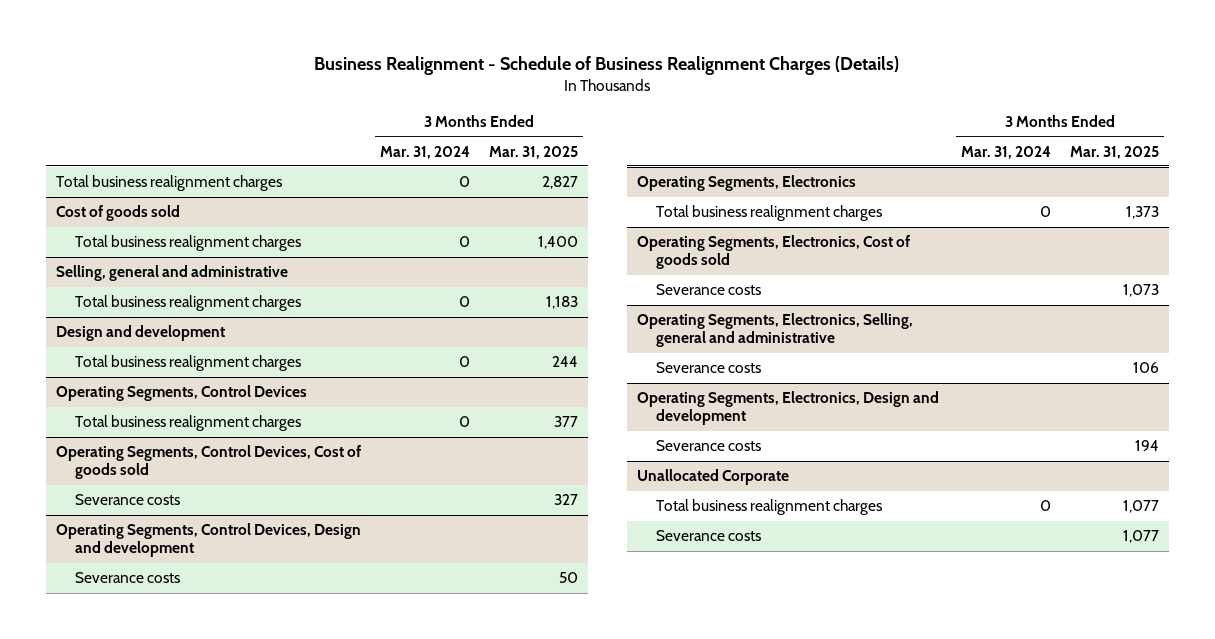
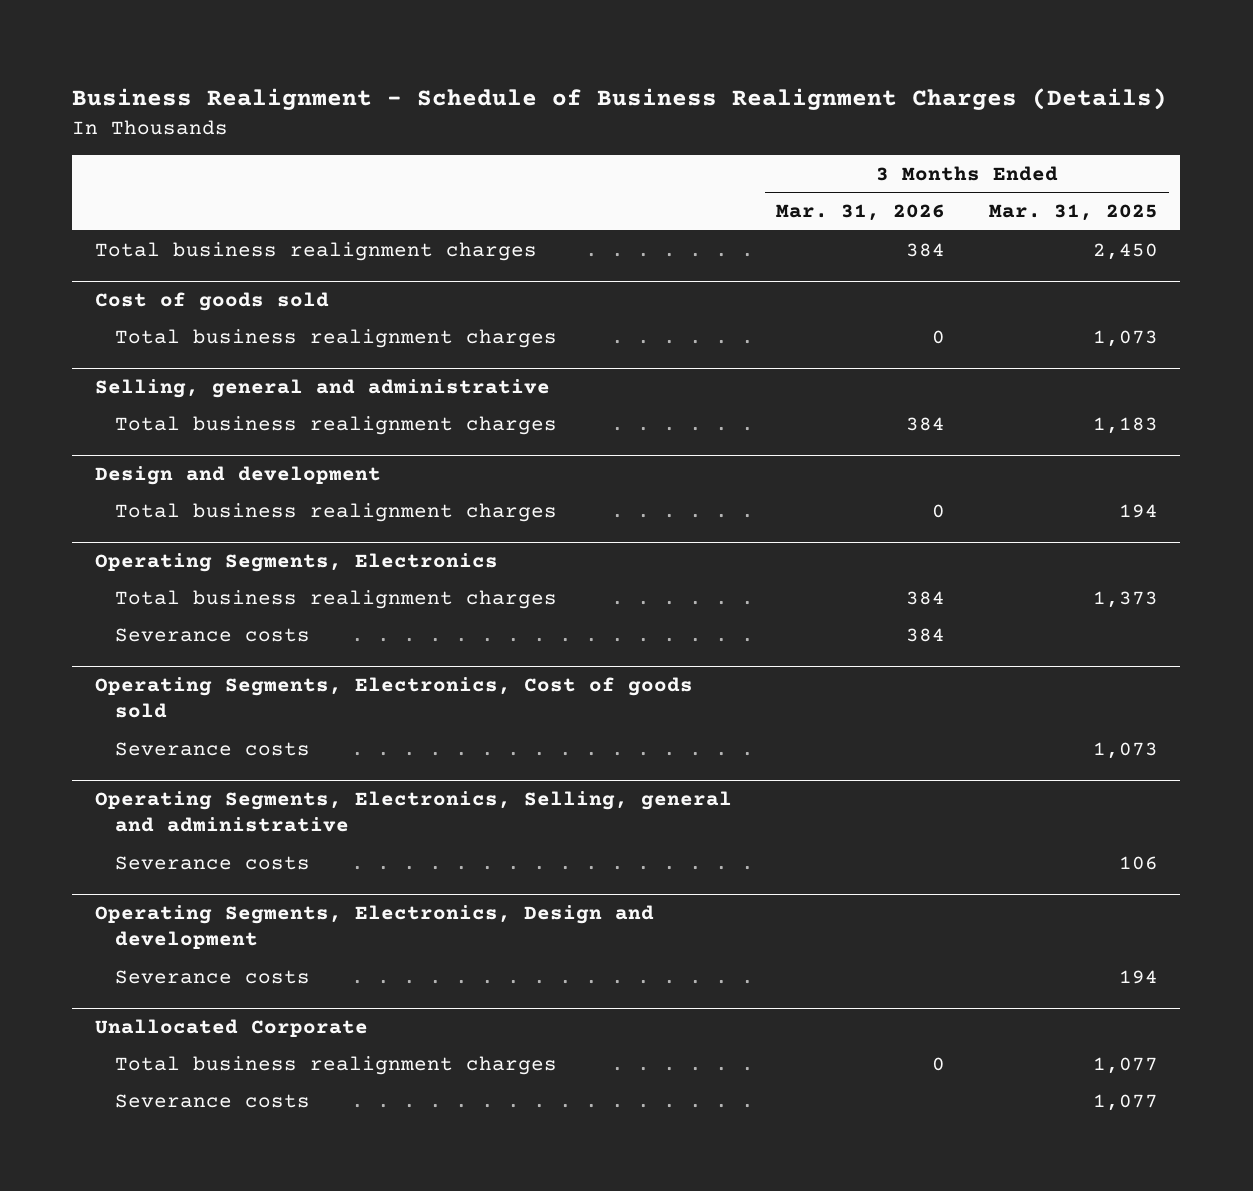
[379,145,470,159] Mar. 31, 2024 -> none
none -> [775,204,945,222] Mar. 31, 2026
[542,176,579,190] 2,827 -> [1092,242,1158,260] 2,450
[538,236,579,250] 1,400 -> [1092,329,1158,347] 1,073
[55,385,307,402] Operating Segments, Control Devices -> none
[74,415,301,432] Total business realignment charges -> none
[55,445,361,480] Operating Segments, Control Devices, Cost of goods sold -> none
[74,494,180,506] Severance costs -> none
[55,523,361,558] Operating Segments, Control Devices, Design and development -> none
[74,572,180,584] Severance costs -> none
[552,356,579,368] 244 -> [1118,503,1158,518] 194
none -> [114,627,310,642] Severance costs

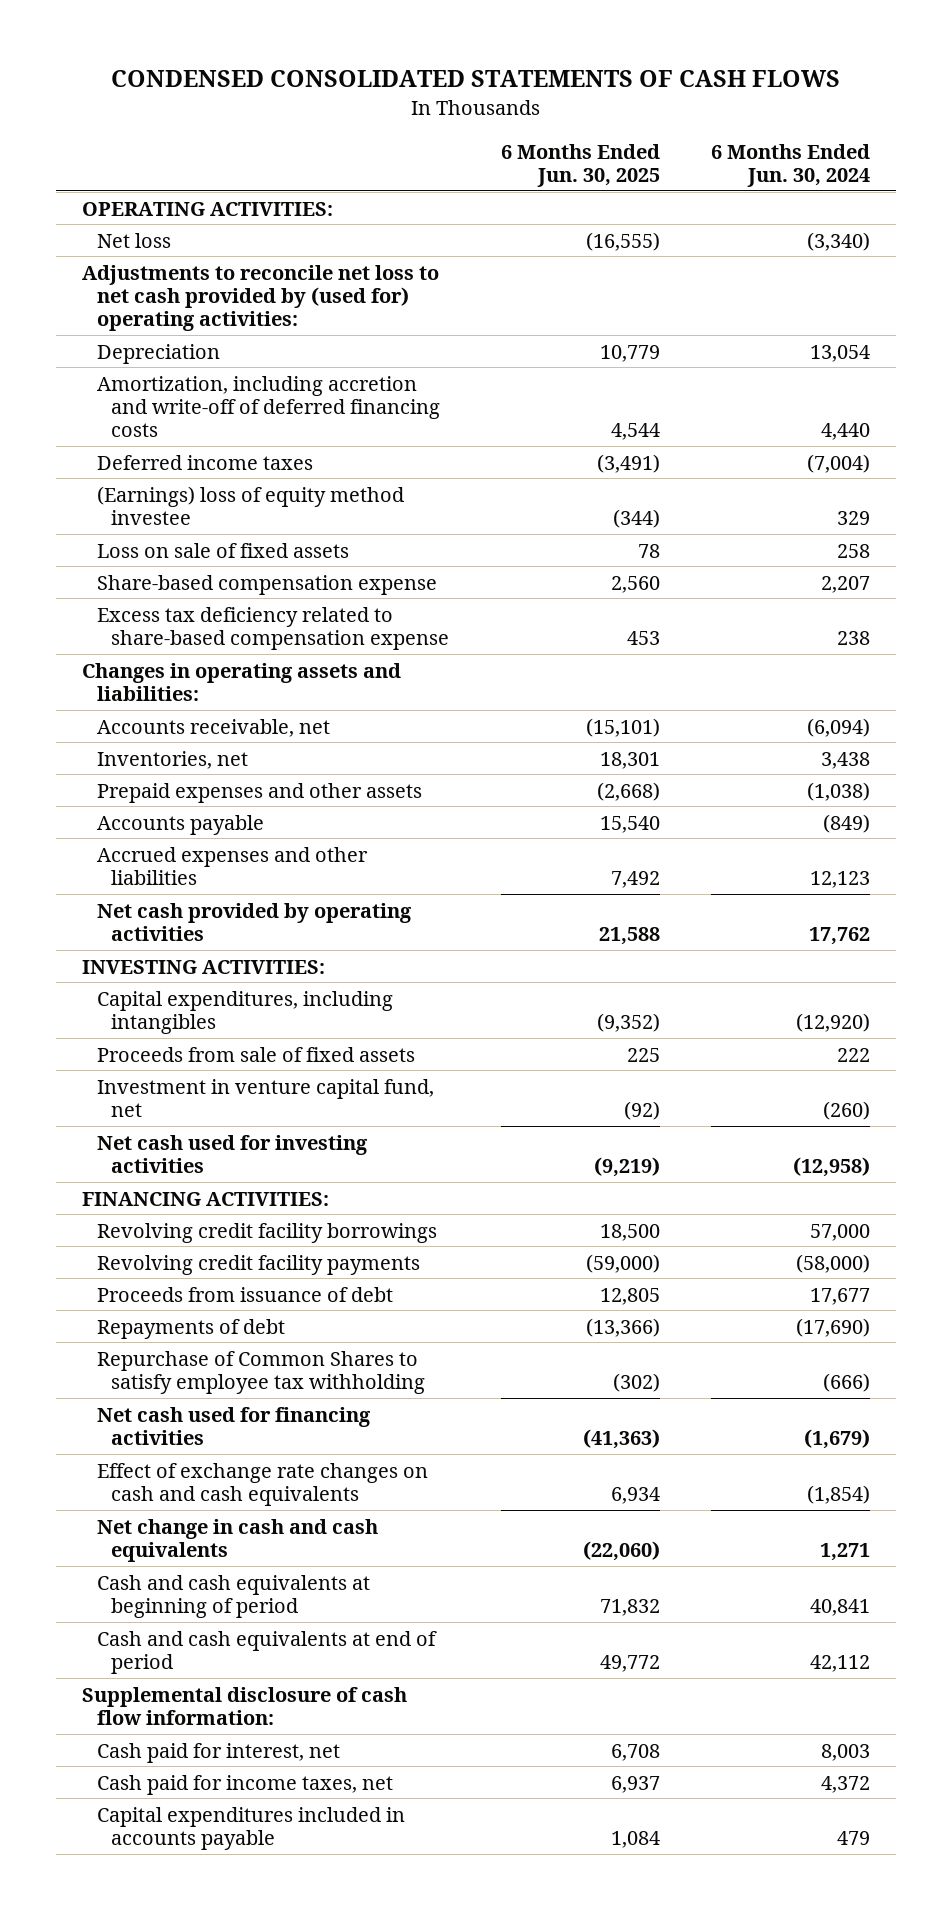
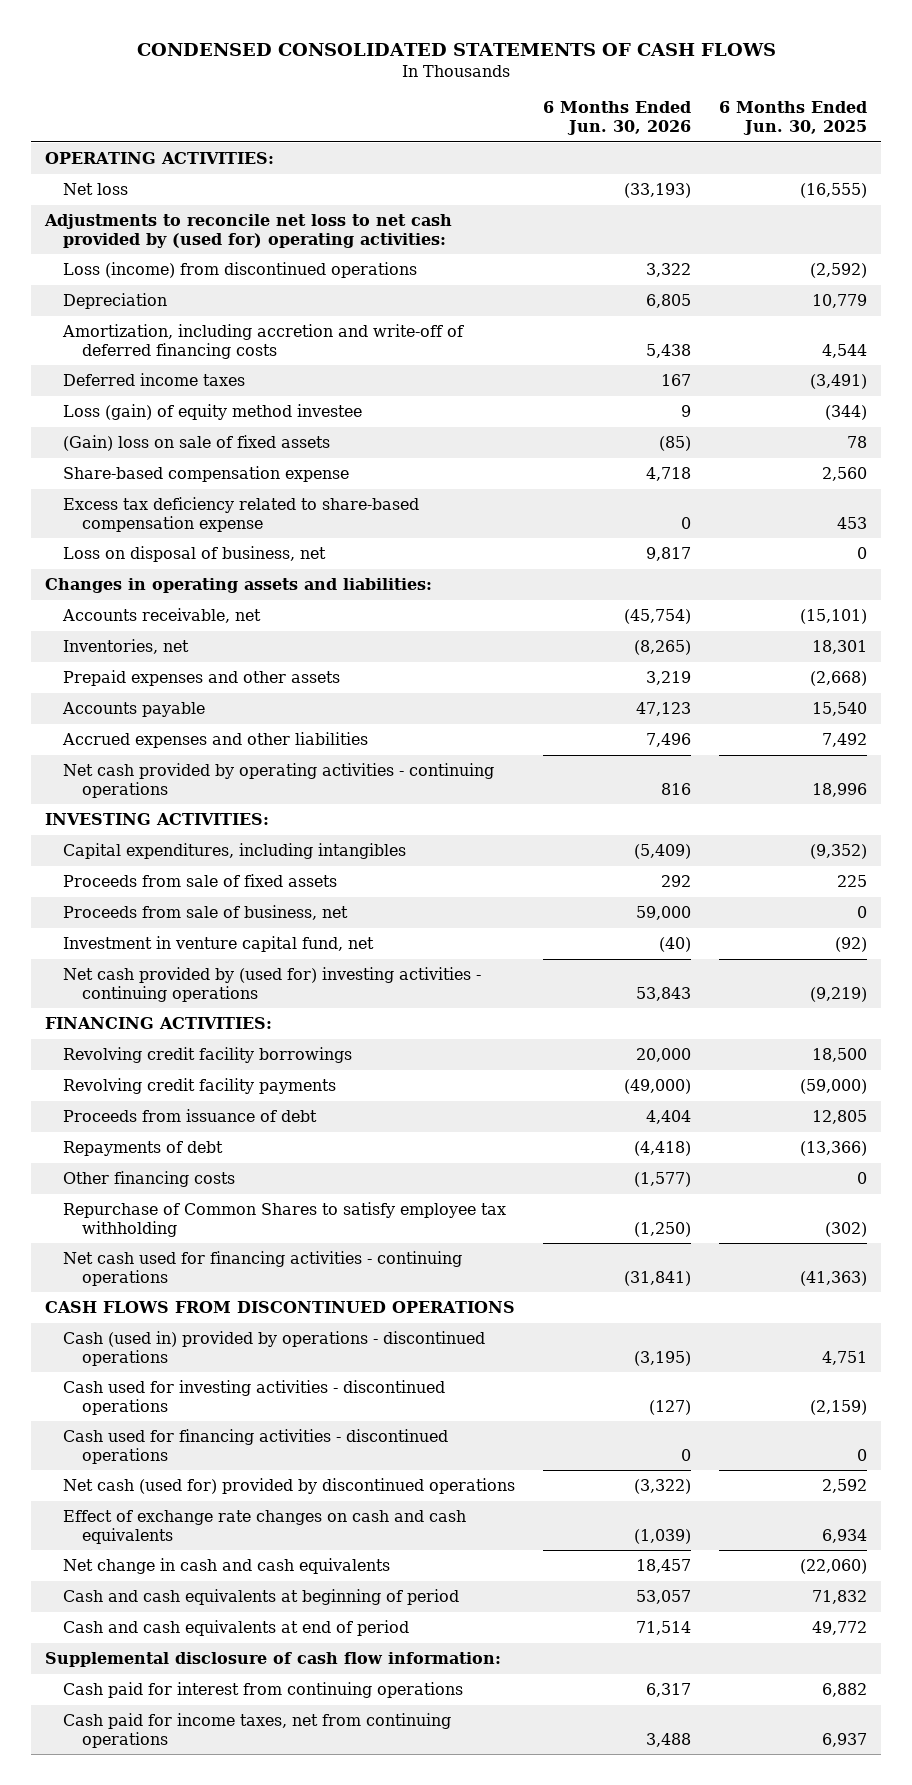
[711,143,871,187] 6 Months Ended Jun. 30, 2024 -> none
none -> [543,101,692,135] 6 Months Ended Jun. 30, 2026
none -> [63,262,418,279] Loss (income) from discontinued operations
[96,485,404,525] (Earnings) loss of equity method investee -> [63,404,363,421] Loss (gain) of equity method investee
[96,542,349,558] Loss on sale of fixed assets -> [63,435,331,452] (Gain) loss on sale of fixed assets
none -> [63,546,327,563] Loss on disposal of business, net
[96,902,412,941] Net cash provided by operating activities -> [63,763,495,798] Net cash provided by operating activities - continuing operations
[598,926,660,945] 21,588 -> [812,782,868,797] 18,996
none -> [63,905,349,921] Proceeds from sale of business, net
[96,1134,368,1173] Net cash used for investing activities -> [63,967,482,1002] Net cash provided by (used for) investing activities - continuing operations
none -> [63,1171,236,1188] Other financing costs
[96,1406,371,1445] Net cash used for financing activities -> [63,1251,463,1286] Net cash used for financing activities - continuing operations
none -> [45,1301,516,1314] CASH FLOWS FROM DISCONTINUED OPERATIONS
none -> [63,1331,486,1366] Cash (used in) provided by operations - discontinued operations
none -> [63,1380,446,1415] Cash used for investing activities - discontinued operations
none -> [63,1429,449,1464] Cash used for financing activities - discontinued operations
none -> [63,1478,516,1495] Net cash (used for) provided by discontinued operations
[96,1806,405,1850] Capital expenditures included in accounts payable -> none
[96,1742,340,1763] Cash paid for interest, net -> [63,1682,464,1699] Cash paid for interest from continuing operations
[610,1743,660,1761] 6,708 -> [822,1683,868,1698] 6,882
[96,1774,393,1795] Cash paid for income taxes, net -> [63,1713,452,1748] Cash paid for income taxes, net from continuing operations

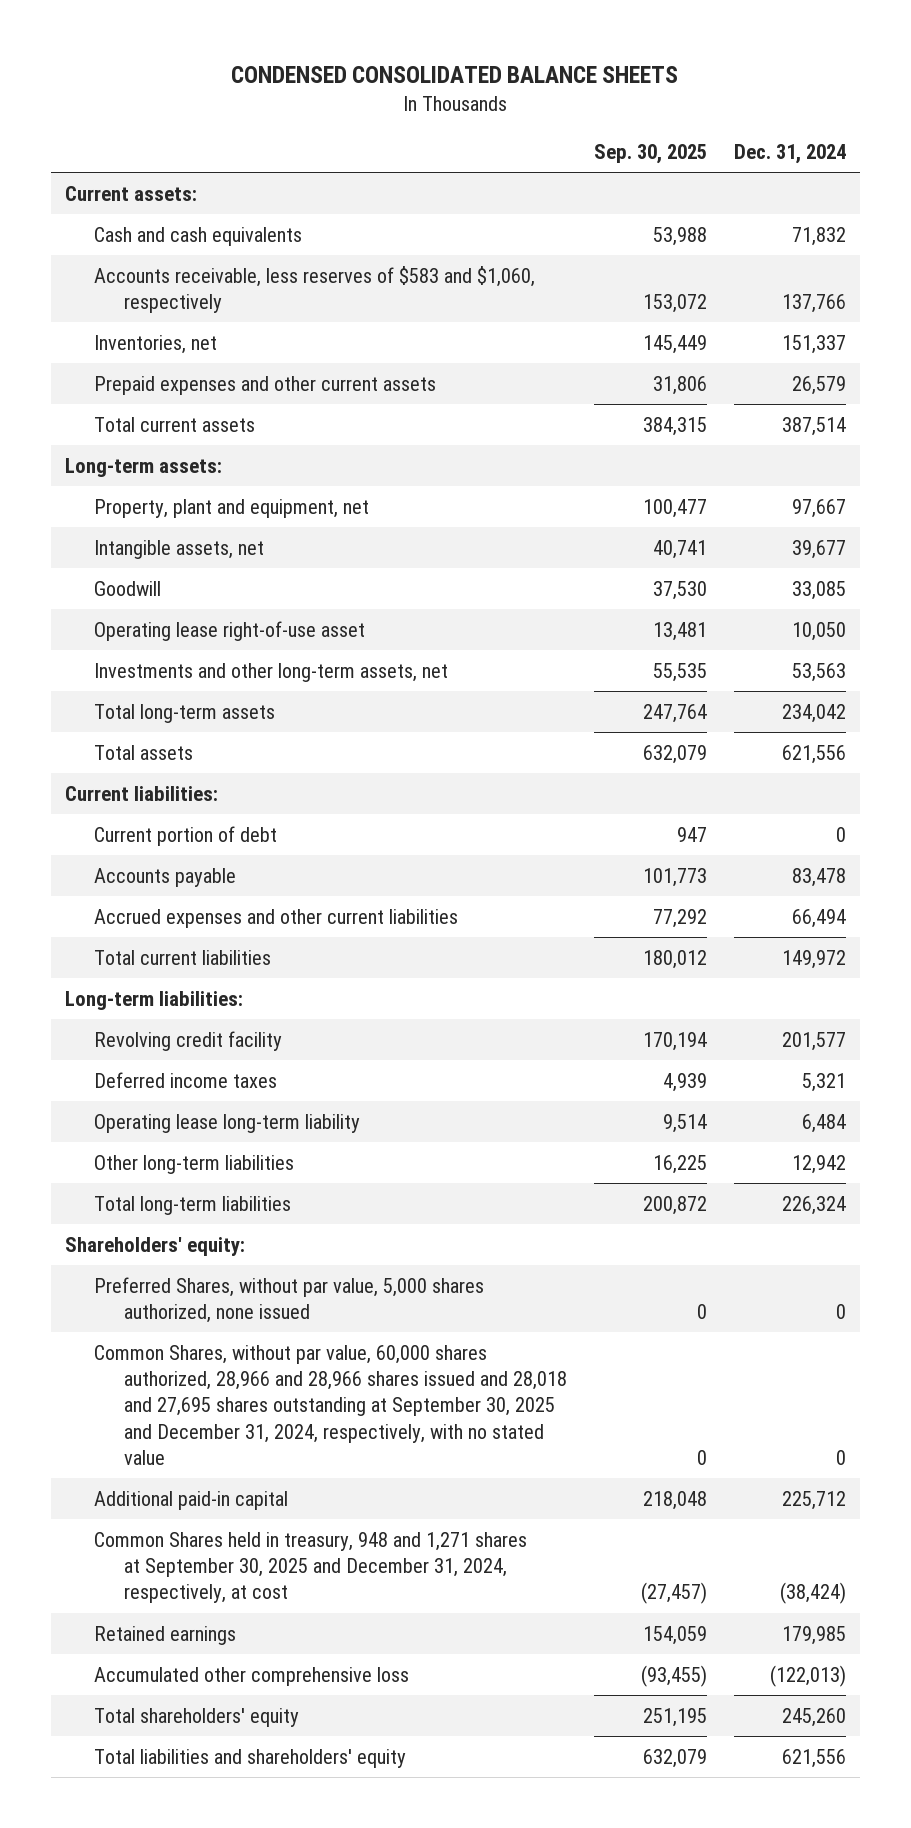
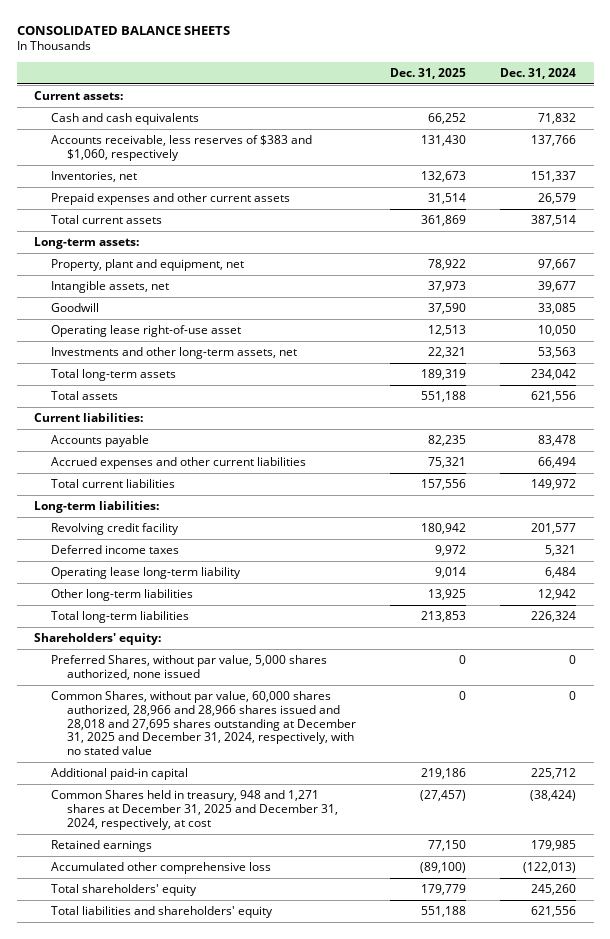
[231,66,679,84] CONDENSED CONSOLIDATED BALANCE SHEETS -> [16,25,230,35] CONSOLIDATED BALANCE SHEETS
[594,144,708,165] Sep. 30, 2025 -> none
none -> [390,67,467,79] Dec. 31, 2025
[94,265,536,314] Accounts receivable, less reserves of $583 and $1,060, respectively -> [50,135,312,161] Accounts receivable, less reserves of $383 and $1,060, respectively
[94,825,278,846] Current portion of debt -> none
[94,1344,568,1466] Common Shares, without par value, 60,000 shares authorized, 28,966 and 28,966 shares issued and 28,018 and 27,695 shares outstanding at September 30, 2025 and December 31, 2024, respectively, with no stated value -> [50,691,357,756] Common Shares, without par value, 60,000 shares authorized, 28,966 and 28,966 shares issued and 28,018 and 27,695 shares outstanding at December 31, 2025 and December 31, 2024, respectively, with no stated value
[94,1531,528,1604] Common Shares held in treasury, 948 and 1,271 shares at September 30, 2025 and December 31, 2024, respectively, at cost -> [50,790,339,830] Common Shares held in treasury, 948 and 1,271 shares at December 31, 2025 and December 31, 2024, respectively, at cost

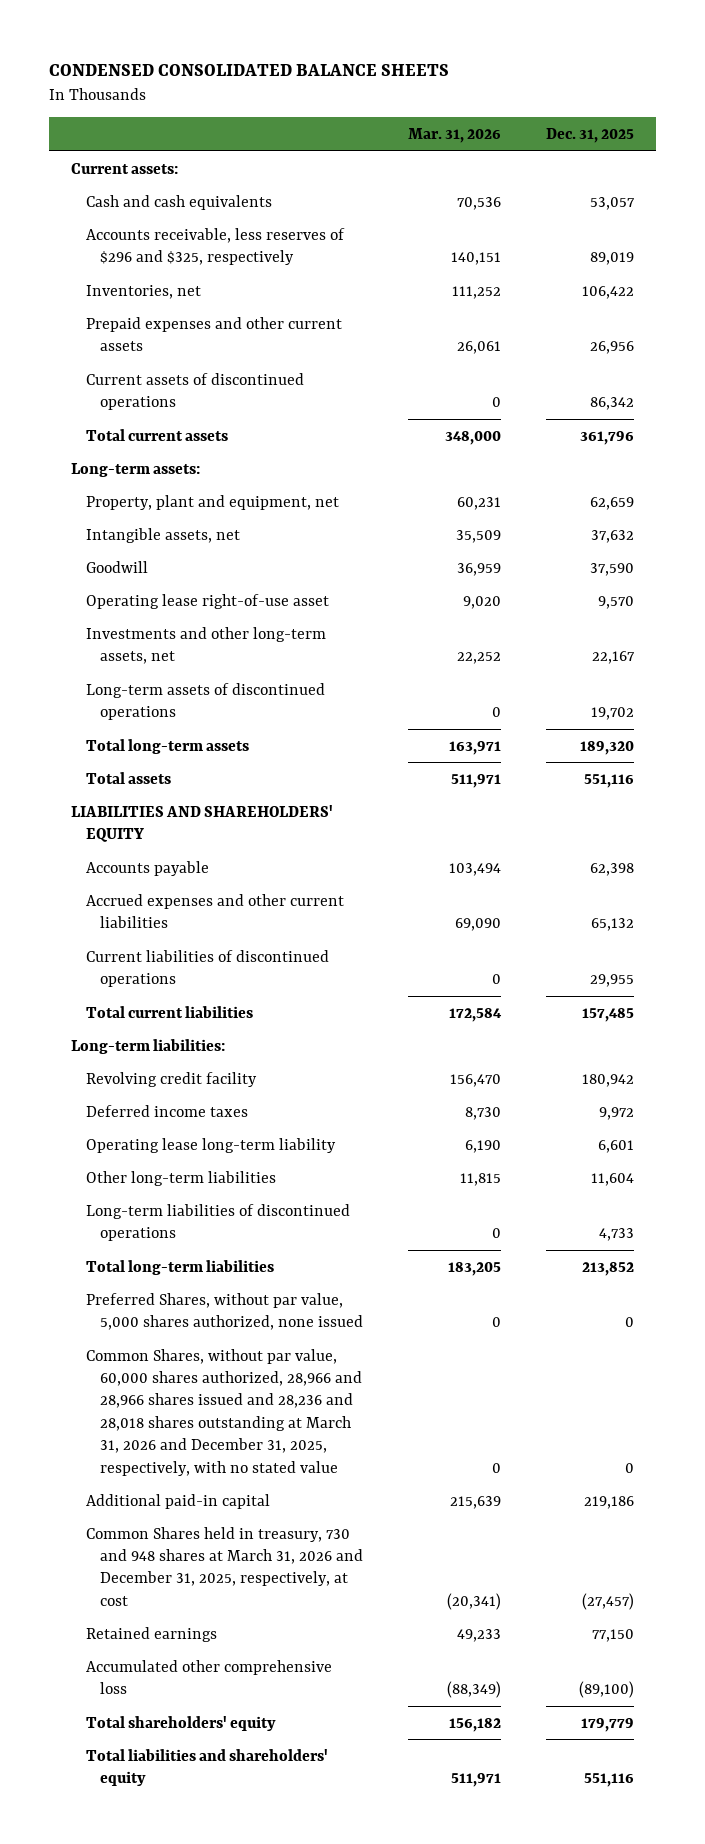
[16,25,230,35] CONSOLIDATED BALANCE SHEETS -> [48,64,449,77] CONDENSED CONSOLIDATED BALANCE SHEETS
[500,67,577,79] Dec. 31, 2024 -> none
none -> [407,127,501,143] Mar. 31, 2026
[428,113,467,125] 66,252 -> [589,196,635,210] 53,057
[50,135,312,161] Accounts receivable, less reserves of $383 and $1,060, respectively -> [85,227,345,266] Accounts receivable, less reserves of $296 and $325, respectively
[421,135,467,147] 131,430 -> [589,252,634,266] 89,019
[421,171,467,183] 132,673 -> [581,285,634,299] 106,422
[428,193,467,205] 31,514 -> [589,341,634,355] 26,956
none -> [85,372,304,411] Current assets of discontinued operations
[421,215,467,227] 361,869 -> [579,430,634,445] 361,796
[428,259,467,271] 78,922 -> [589,496,634,510] 62,659
[428,281,467,293] 37,973 -> [590,529,634,543] 37,632
[33,413,143,423] Current liabilities: -> none
[428,325,467,337] 12,513 -> [597,595,634,609] 9,570
[428,347,467,359] 22,321 -> [591,651,635,665] 22,167
none -> [85,682,325,721] Long-term assets of discontinued operations
[421,369,467,381] 189,319 -> [579,740,634,755] 189,320
[421,391,467,403] 551,188 -> [583,773,634,788] 551,116
none -> [71,804,334,843] LIABILITIES AND SHAREHOLDERS' EQUITY
[428,435,467,447] 82,235 -> [589,862,634,876] 62,398
[428,457,467,469] 75,321 -> [590,918,634,932] 65,132
none -> [85,949,329,988] Current liabilities of discontinued operations
[421,479,467,491] 157,556 -> [581,1007,634,1022] 157,485
[33,633,161,646] Shareholders' equity: -> none
[435,567,467,579] 9,014 -> [597,1139,634,1153] 6,601
[428,589,467,601] 13,925 -> [590,1172,634,1186] 11,604
none -> [85,1203,350,1242] Long-term liabilities of discontinued operations
[421,611,467,623] 213,853 -> [581,1261,634,1276] 213,852
[50,691,357,756] Common Shares, without par value, 60,000 shares authorized, 28,966 and 28,966 shares issued and 28,018 and 27,695 shares outstanding at December 31, 2025 and December 31, 2024, respectively, with no stated value -> [85,1348,362,1476] Common Shares, without par value, 60,000 shares authorized, 28,966 and 28,966 shares issued and 28,236 and 28,018 shares outstanding at March 31, 2026 and December 31, 2025, respectively, with no stated value
[50,790,339,830] Common Shares held in treasury, 948 and 1,271 shares at December 31, 2025 and December 31, 2024, respectively, at cost -> [85,1526,363,1606] Common Shares held in treasury, 730 and 948 shares at March 31, 2026 and December 31, 2025, respectively, at cost
[421,906,467,918] 551,188 -> [583,1773,634,1788] 551,116

